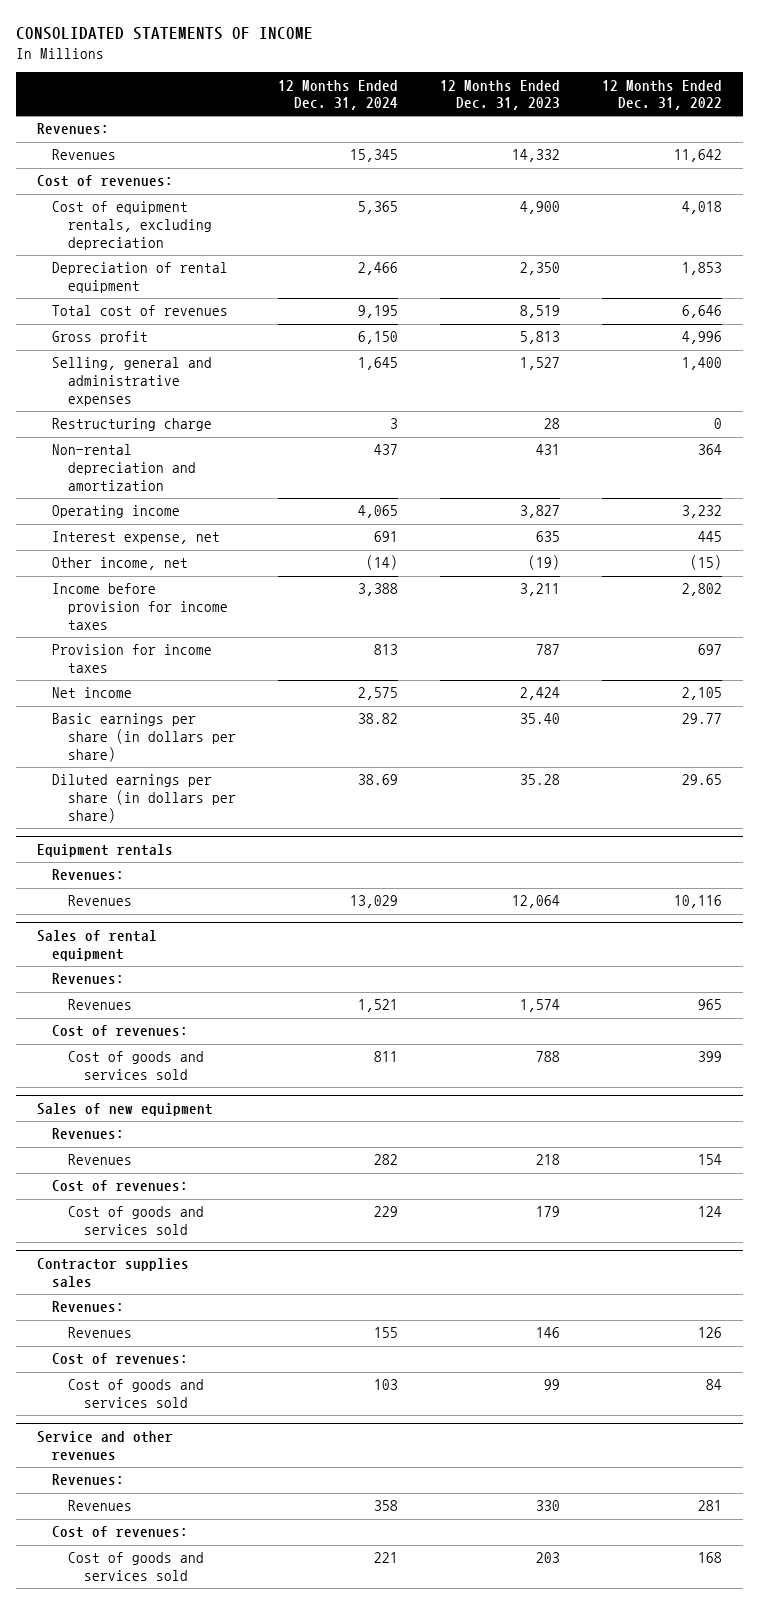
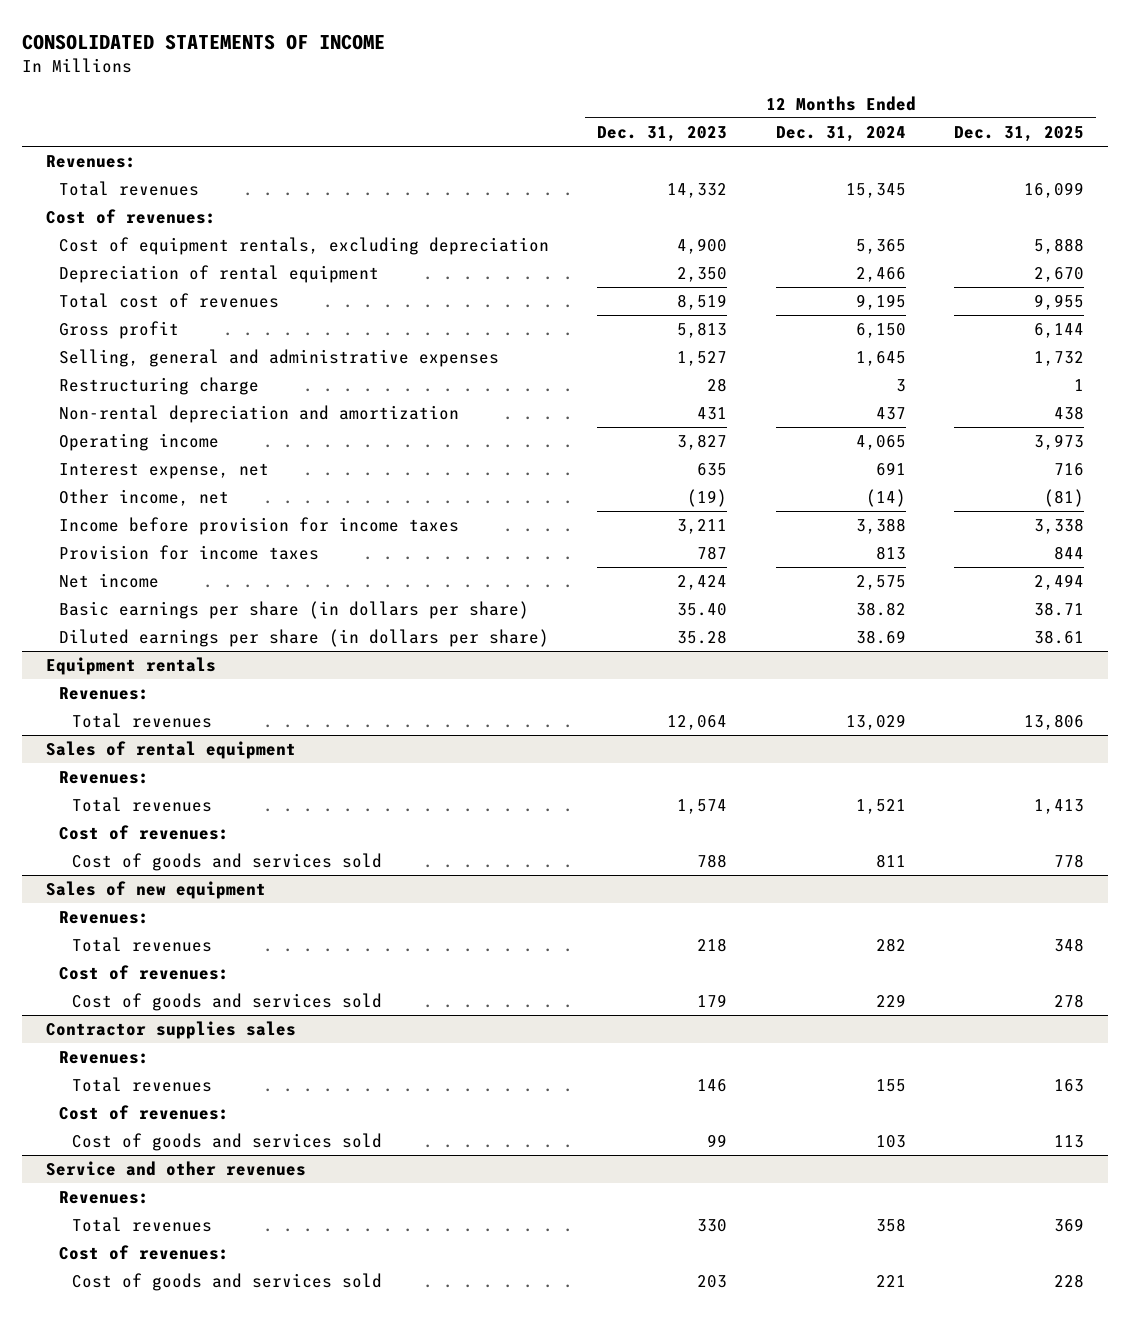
[602,79,723,111] 12 Months Ended Dec. 31, 2022 -> none
none -> [953,126,1084,143] Dec. 31, 2025
[52,149,117,161] Revenues -> [59,181,200,197] Total revenues
[68,895,133,907] Revenues -> [71,713,212,729] Total revenues
[68,999,133,1011] Revenues -> [71,797,212,813] Total revenues
[68,1154,133,1166] Revenues -> [71,937,212,953] Total revenues
[68,1327,133,1339] Revenues -> [71,1077,212,1093] Total revenues
[68,1500,133,1512] Revenues -> [71,1217,212,1233] Total revenues

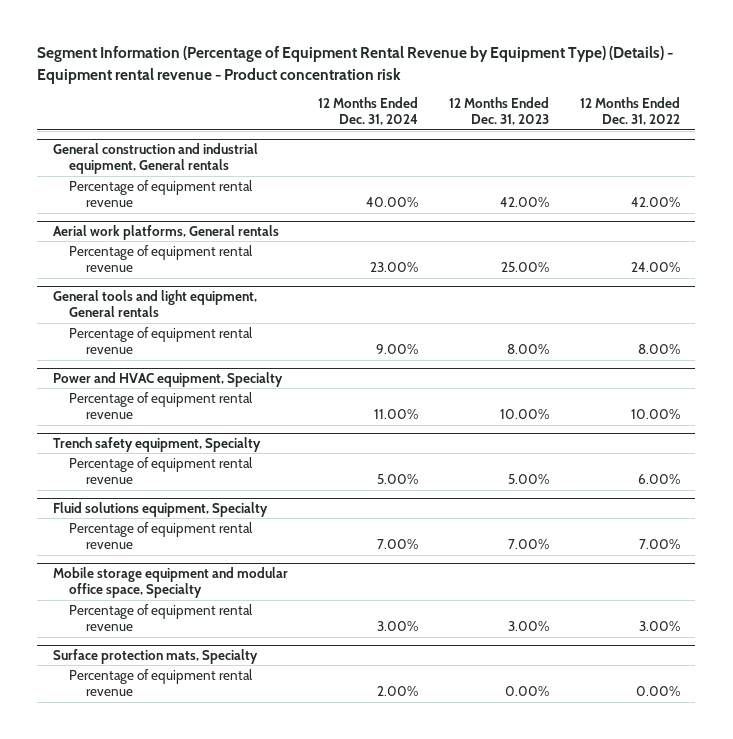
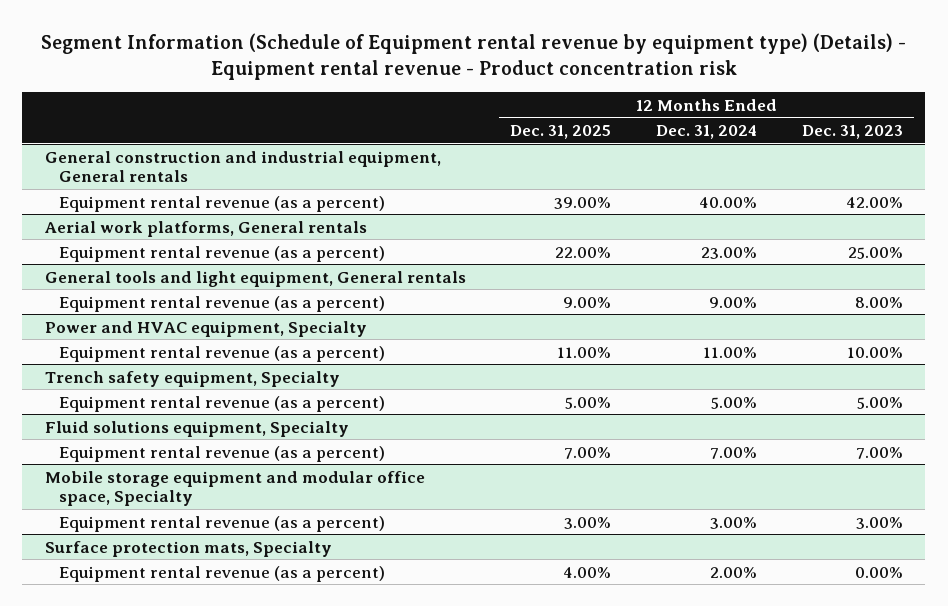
[37,46,674,84] Segment Information (Percentage of Equipment Rental Revenue by Equipment Type) (Details) - Equipment rental revenue - Product concentration risk -> [40,32,906,81] Segment Information (Schedule of Equipment rental revenue by equipment type) (Details) - Equipment rental revenue - Product concentration risk
[580,97,681,126] 12 Months Ended Dec. 31, 2022 -> none
none -> [510,125,612,140] Dec. 31, 2025
[69,179,254,208] Percentage of equipment rental revenue -> [58,195,385,212] Equipment rental revenue (as a percent)
[69,244,254,273] Percentage of equipment rental revenue -> [58,245,385,262] Equipment rental revenue (as a percent)
[69,326,254,355] Percentage of equipment rental revenue -> [58,295,385,312] Equipment rental revenue (as a percent)
[69,391,254,420] Percentage of equipment rental revenue -> [58,345,385,362] Equipment rental revenue (as a percent)
[69,456,254,485] Percentage of equipment rental revenue -> [58,395,385,412] Equipment rental revenue (as a percent)
[69,521,254,550] Percentage of equipment rental revenue -> [58,445,385,462] Equipment rental revenue (as a percent)
[69,603,254,632] Percentage of equipment rental revenue -> [58,515,385,532] Equipment rental revenue (as a percent)
[69,668,254,697] Percentage of equipment rental revenue -> [58,565,385,582] Equipment rental revenue (as a percent)

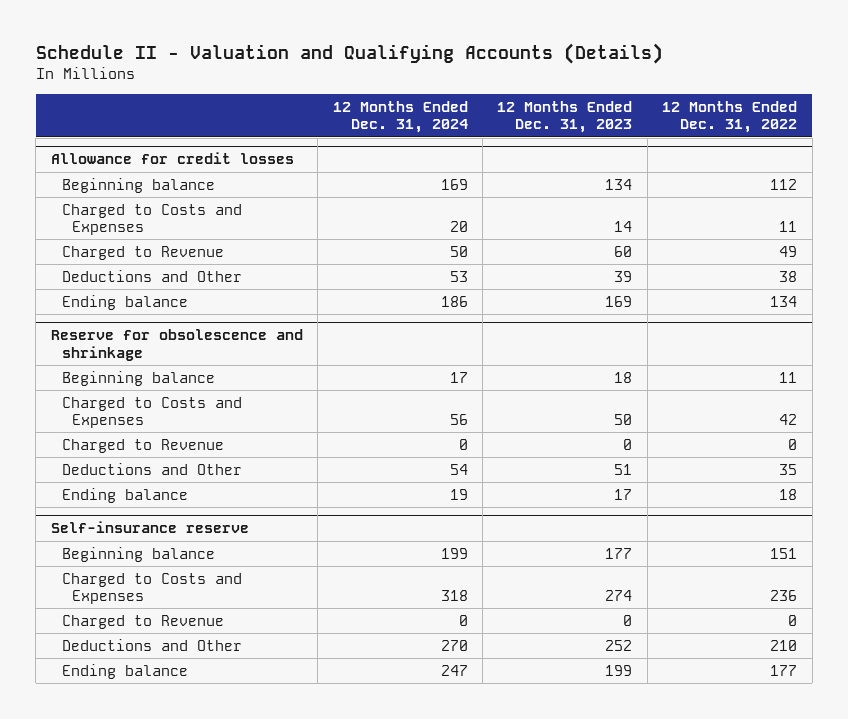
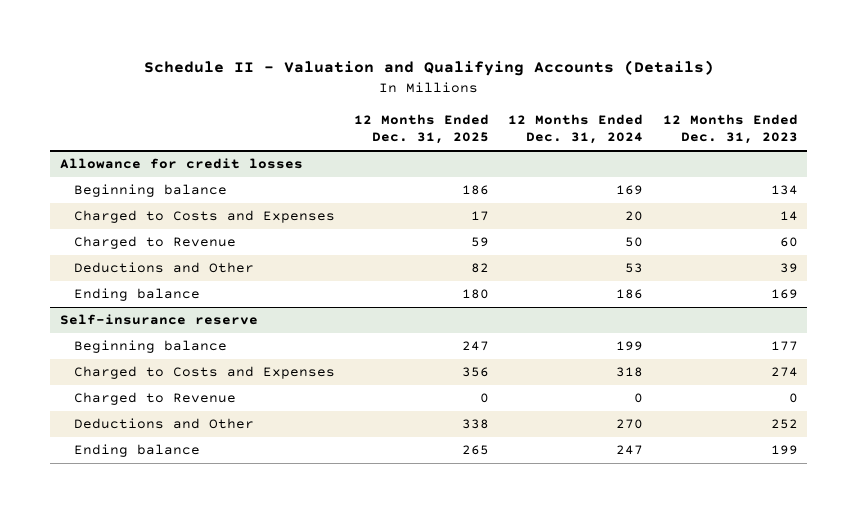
[662,101,798,134] 12 Months Ended Dec. 31, 2022 -> none
none -> [354,113,490,145] 12 Months Ended Dec. 31, 2025
[50,329,303,361] Reserve for obsolescence and shrinkage -> none
[61,370,215,386] Beginning balance -> none
[61,396,242,429] Charged to Costs and Expenses -> none
[61,438,224,453] Charged to Revenue -> none
[61,462,242,475] Deductions and Other -> none
[61,487,188,503] Ending balance -> none

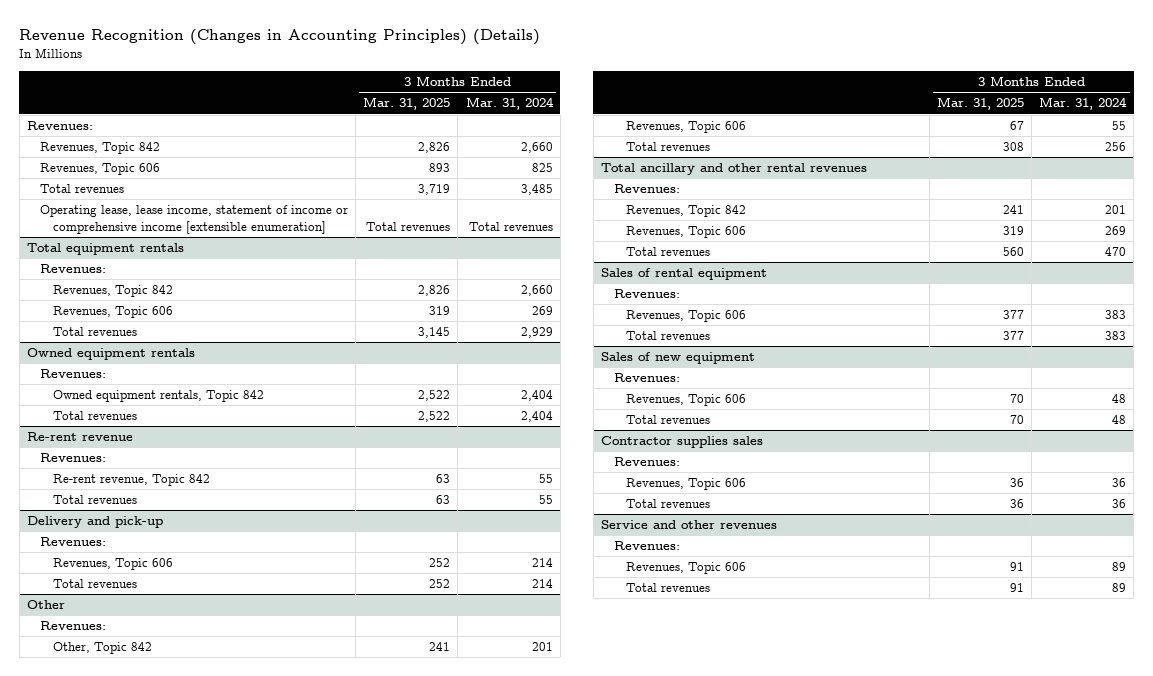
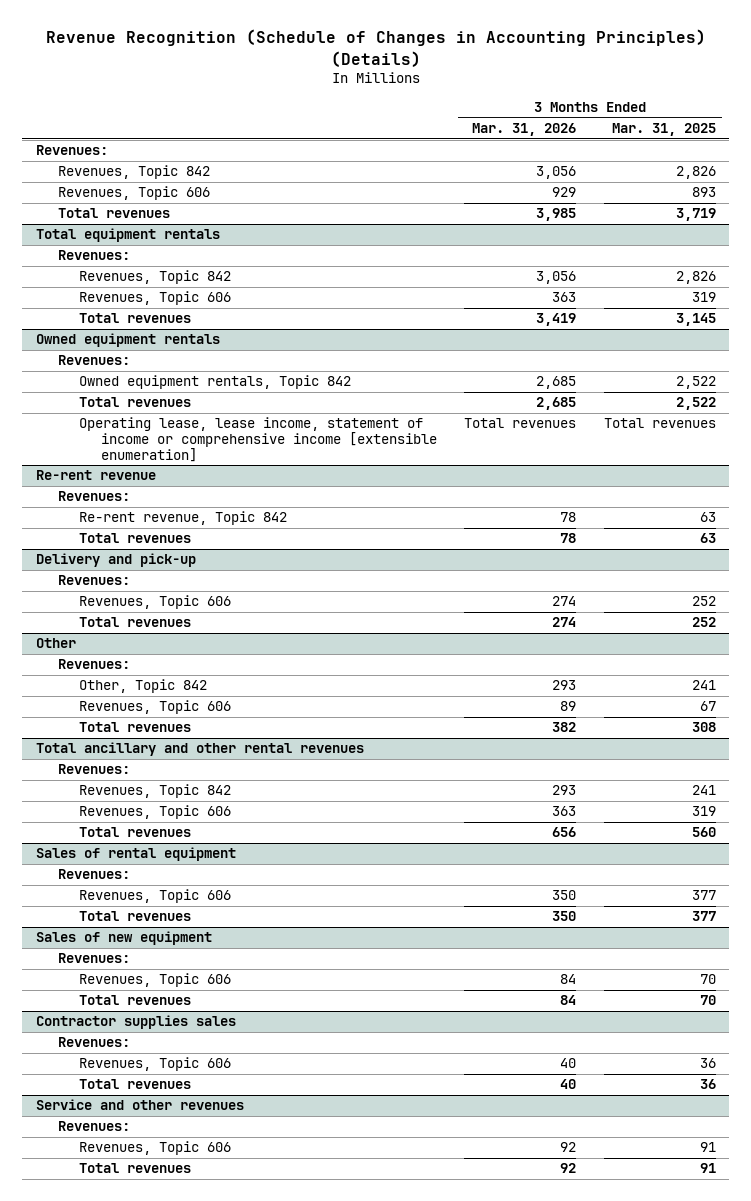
[19,28,541,45] Revenue Recognition (Changes in Accounting Principles) (Details) -> [45,29,706,67] Revenue Recognition (Schedule of Changes in Accounting Principles) (Details)
[465,97,554,111] Mar. 31, 2024 -> none
none -> [472,123,577,137] Mar. 31, 2026
[39,205,348,235] Operating lease, lease income, statement of income or comprehensive income [extensible enumeration] -> none
none -> [79,417,438,462] Operating lease, lease income, statement of income or comprehensive income [extensible enumeration]

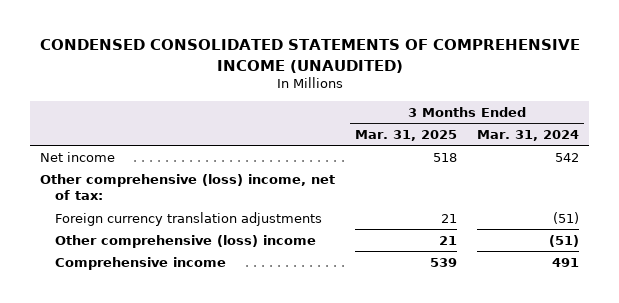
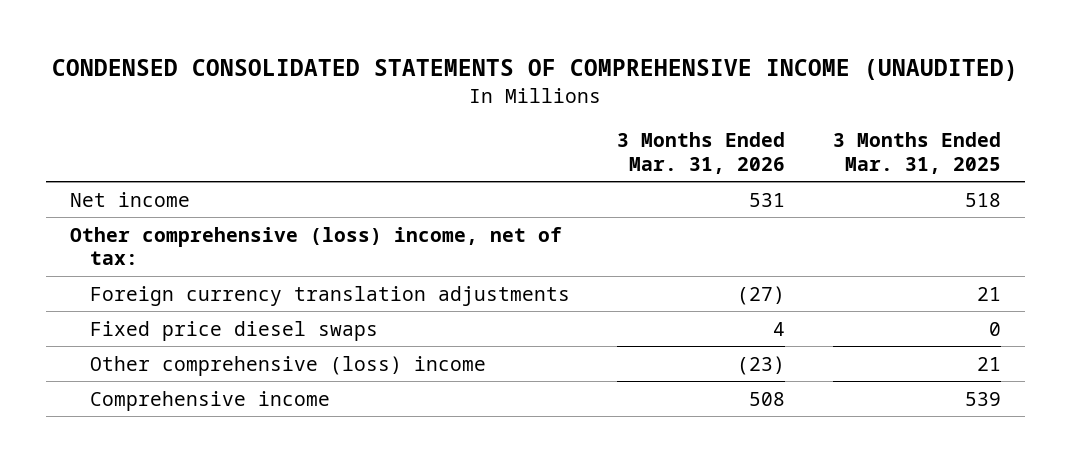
[477,129,580,141] Mar. 31, 2024 -> none
none -> [617,132,786,174] 3 Months Ended Mar. 31, 2026
none -> [89,320,378,341] Fixed price diesel swaps

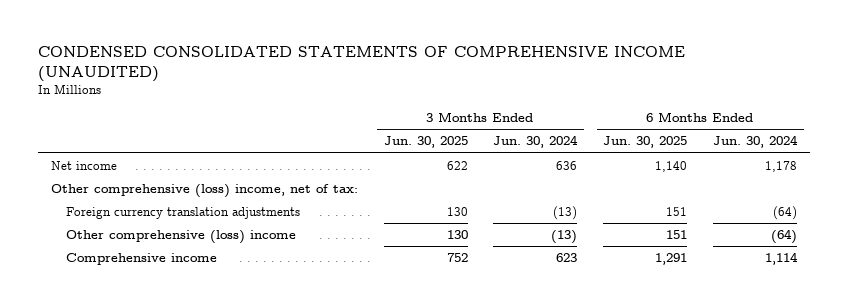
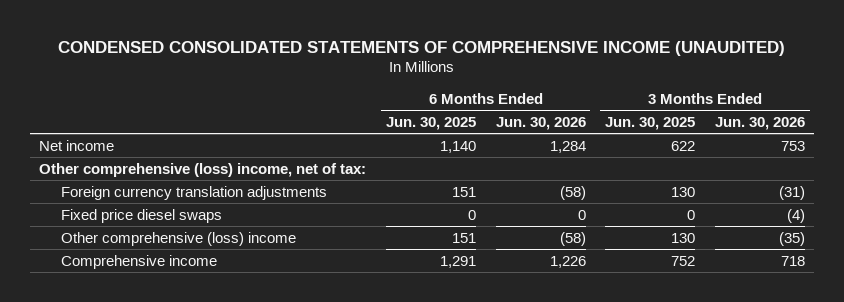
[493,135,579,149] Jun. 30, 2024 -> none
[713,135,799,149] Jun. 30, 2024 -> none
none -> [495,116,586,130] Jun. 30, 2026
none -> [714,116,805,130] Jun. 30, 2026
none -> [60,208,222,223] Fixed price diesel swaps

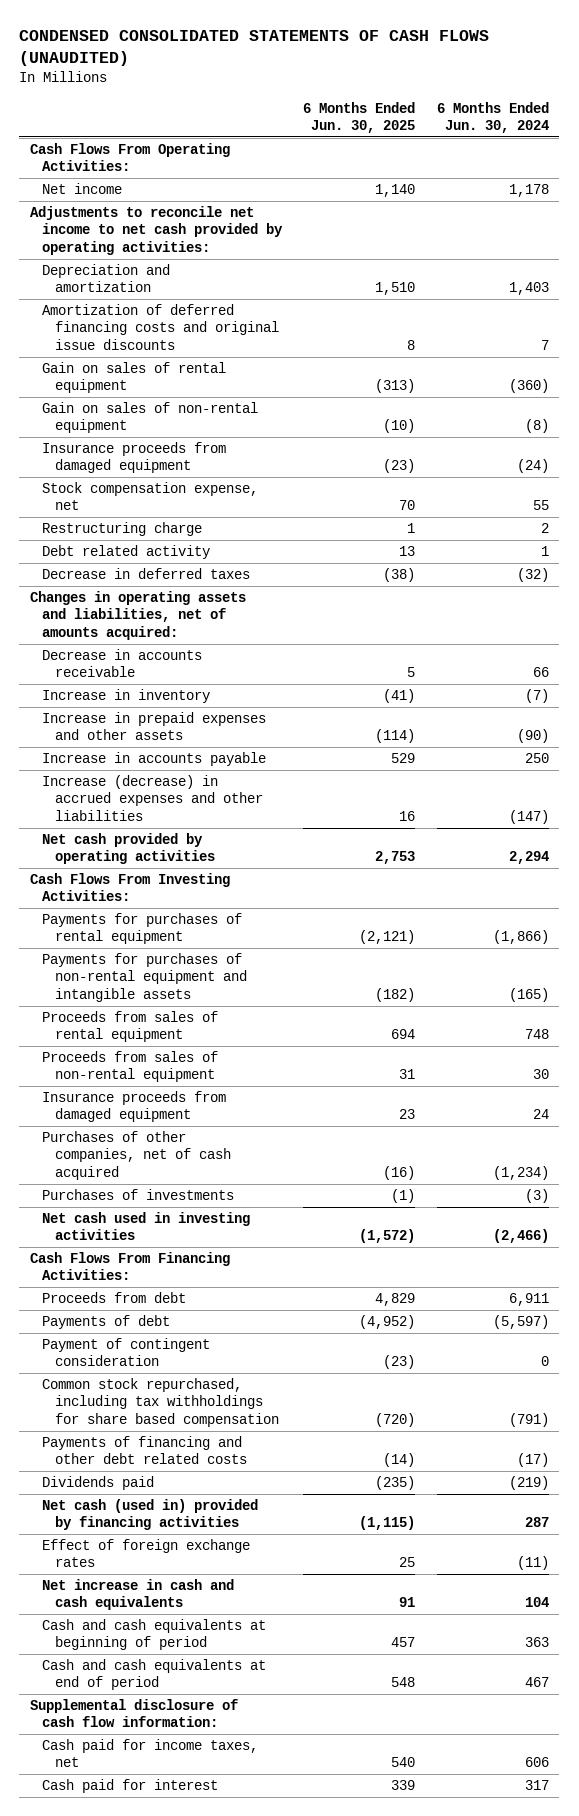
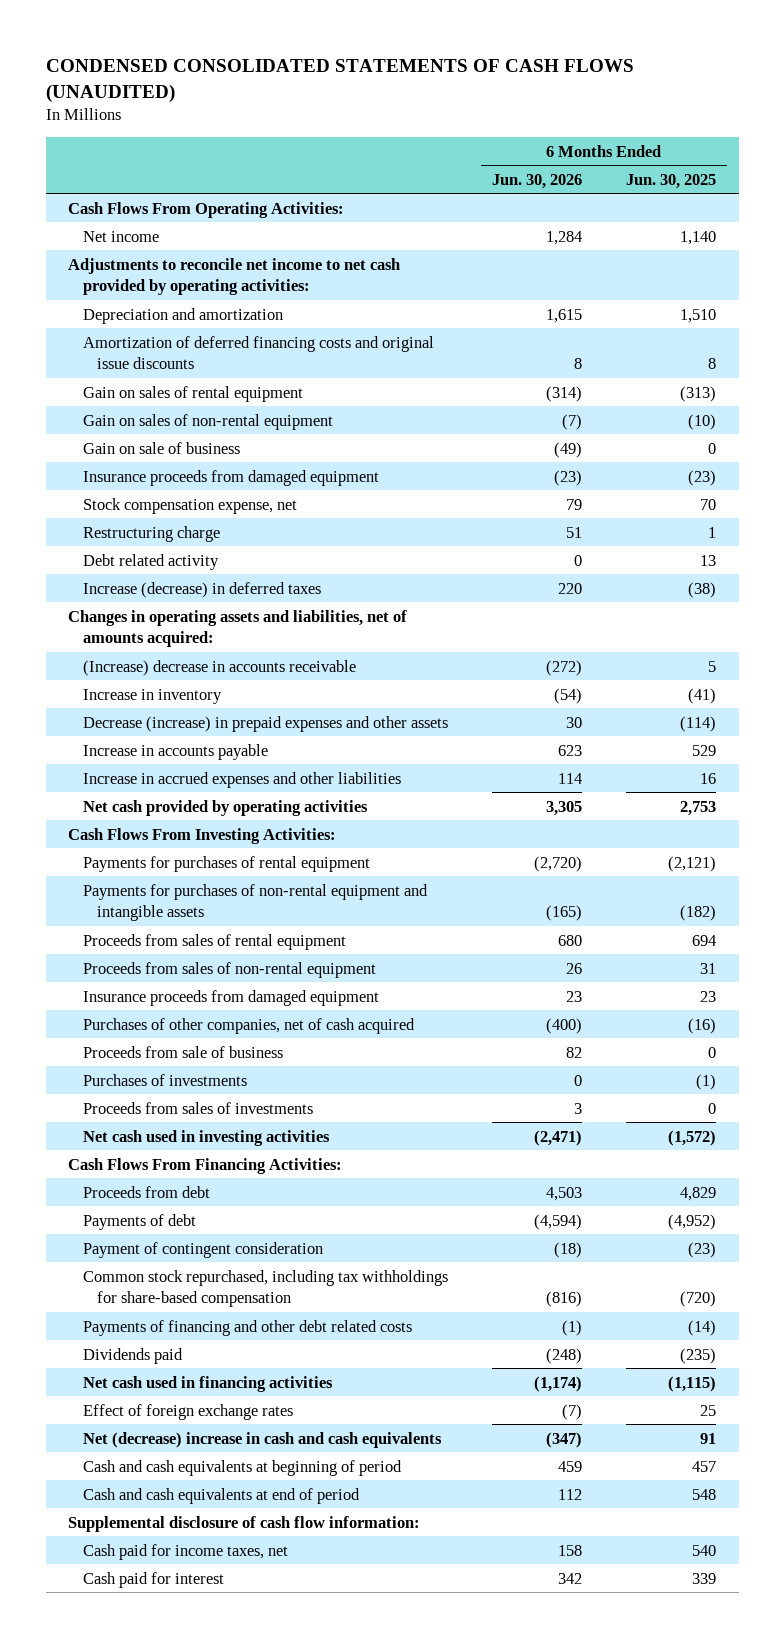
[436,101,549,134] 6 Months Ended Jun. 30, 2024 -> none
none -> [491,173,582,189] Jun. 30, 2026
none -> [82,441,240,454] Gain on sale of business
[42,567,251,579] Decrease in deferred taxes -> [82,581,321,598] Increase (decrease) in deferred taxes
[42,648,203,678] Decrease in accounts receivable -> [82,659,356,676] (Increase) decrease in accounts receivable
[42,711,267,741] Increase in prepaid expenses and other assets -> [82,715,448,732] Decrease (increase) in prepaid expenses and other assets
[42,774,263,822] Increase (decrease) in accrued expenses and other liabilities -> [82,771,401,788] Increase in accrued expenses and other liabilities
none -> [82,1045,283,1058] Proceeds from sale of business
none -> [82,1101,313,1114] Proceeds from sales of investments
[42,1377,279,1428] Common stock repurchased, including tax withholdings for share based compensation -> [82,1269,448,1307] Common stock repurchased, including tax withholdings for share-based compensation
[42,1498,259,1531] Net cash (used in) provided by financing activities -> [82,1375,333,1392] Net cash used in financing activities
[42,1578,235,1611] Net increase in cash and cash equivalents -> [82,1431,442,1448] Net (decrease) increase in cash and cash equivalents

